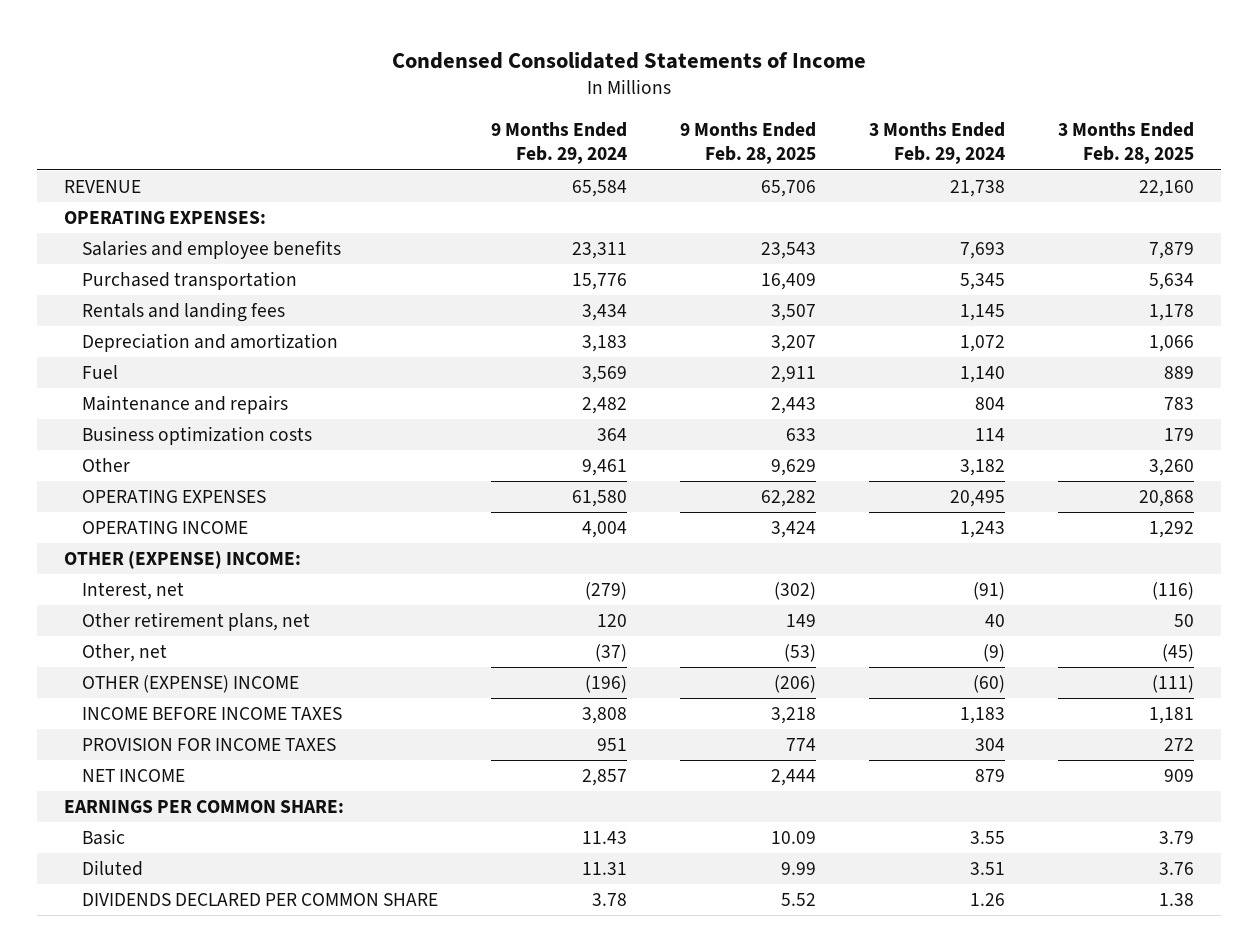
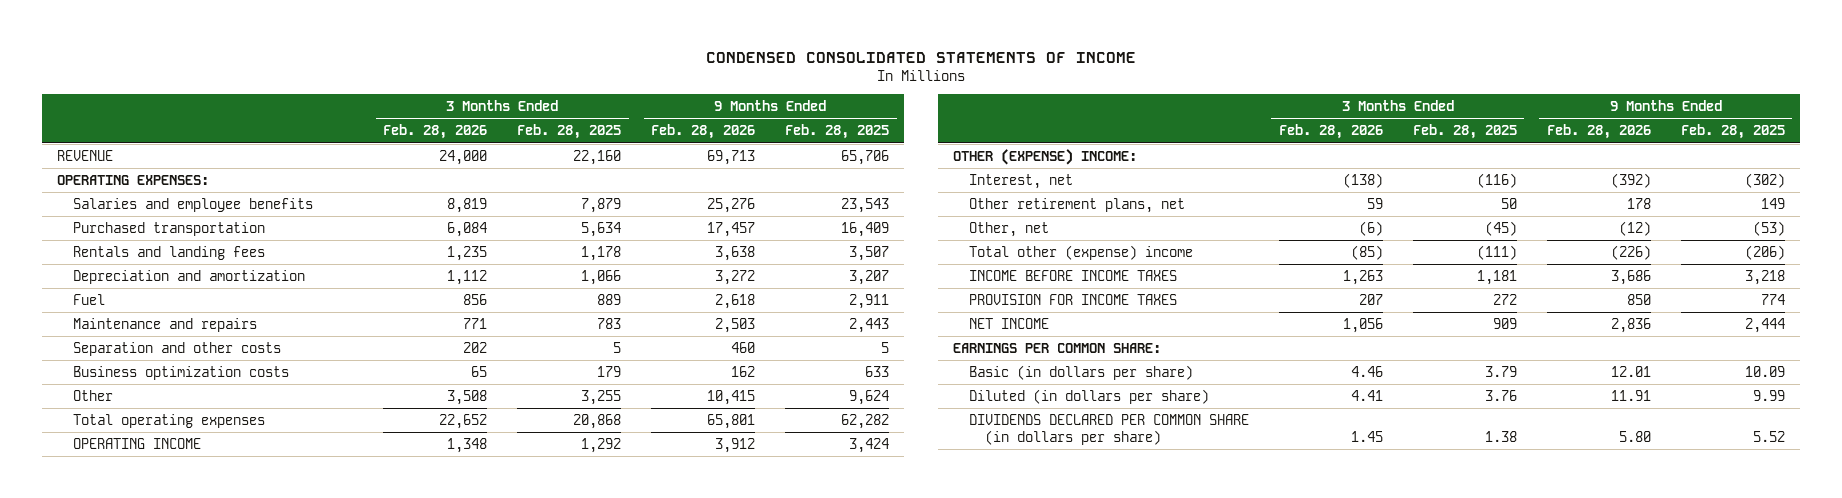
[391,51,866,69] Condensed Consolidated Statements of Income -> [705,51,1136,63] CONDENSED CONSOLIDATED STATEMENTS OF INCOME
[490,121,627,165] 9 Months Ended Feb. 29, 2024 -> none
[868,121,1005,165] 3 Months Ended Feb. 29, 2024 -> none
none -> [383,124,488,140] Feb. 28, 2026
none -> [651,124,756,140] Feb. 28, 2026
none -> [73,341,282,356] Separation and other costs
[770,459,816,477] 9,629 -> [849,389,890,405] 9,624
[1148,459,1194,477] 3,260 -> [581,389,622,405] 3,255
[81,490,266,504] OPERATING EXPENSES -> [73,413,266,428] Total operating expenses
[81,675,299,694] OTHER (EXPENSE) INCOME -> [968,244,1193,260] Total other (expense) income
[81,829,125,846] Basic -> [968,364,1193,380] Basic (in dollars per share)
[81,860,143,877] Diluted -> [968,388,1209,404] Diluted (in dollars per share)
[81,893,438,907] DIVIDENDS DECLARED PER COMMON SHARE -> [968,413,1249,445] DIVIDENDS DECLARED PER COMMON SHARE (in dollars per share)

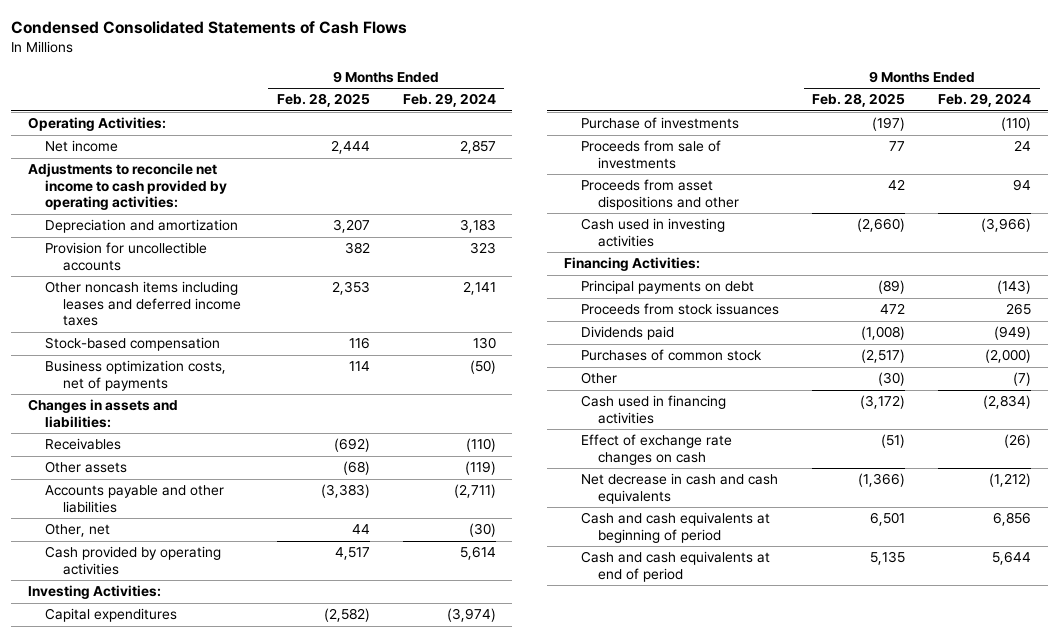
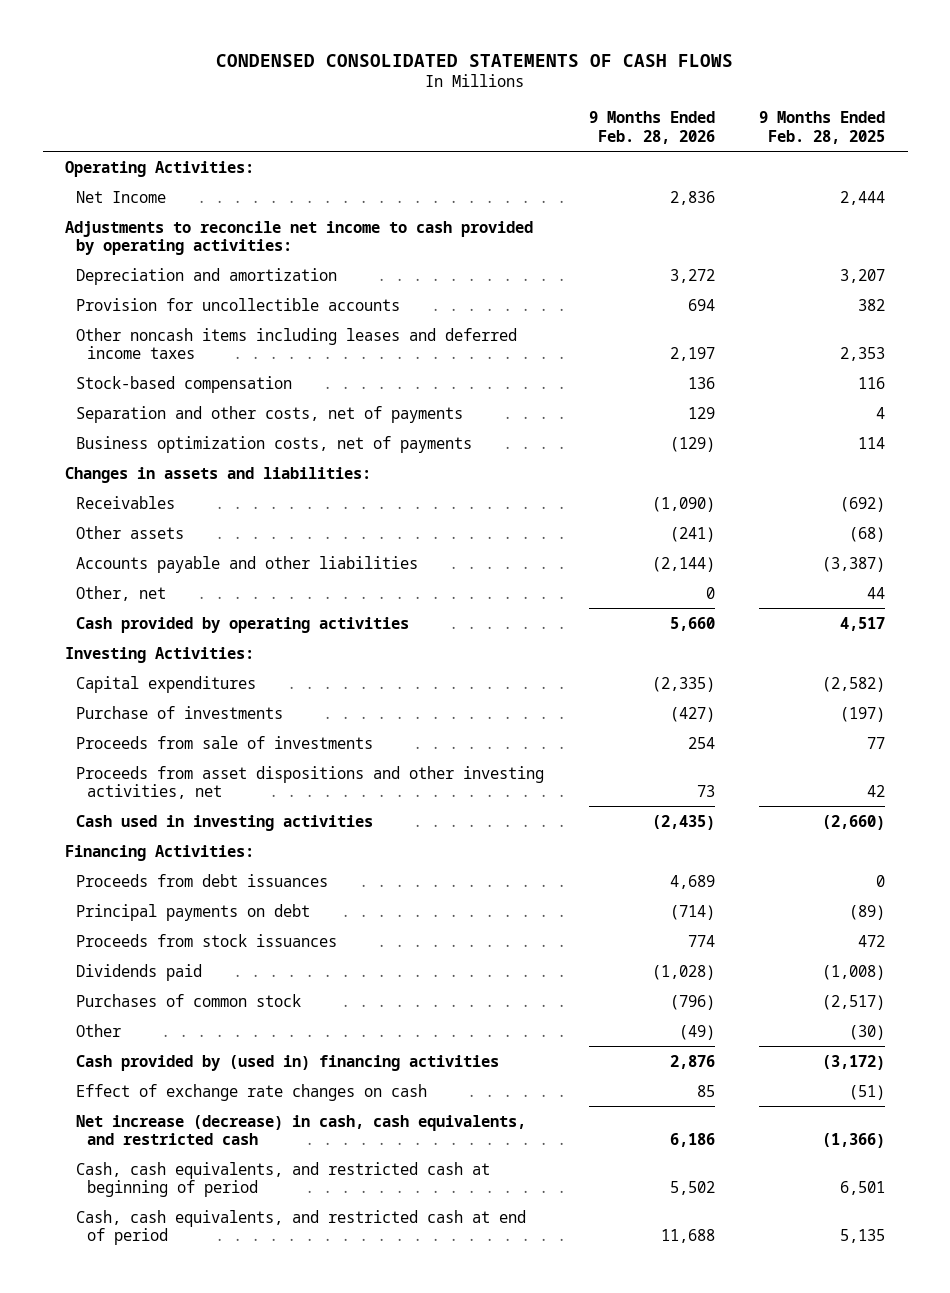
[11,20,408,34] Condensed Consolidated Statements of Cash Flows -> [216,53,734,67] CONDENSED CONSOLIDATED STATEMENTS OF CASH FLOWS
[402,93,496,108] Feb. 29, 2024 -> none
none -> [588,111,715,144] 9 Months Ended Feb. 28, 2026
[45,140,119,153] Net income -> [76,190,167,203] Net Income
none -> [76,405,464,423] Separation and other costs, net of payments
[320,484,370,499] (3,383) -> [822,556,886,572] (3,387)
[581,179,740,210] Proceeds from asset dispositions and other -> [76,765,545,799] Proceeds from asset dispositions and other investing activities, net
none -> [76,873,329,887] Proceeds from debt issuances
[581,395,727,424] Cash used in financing activities -> [76,1054,500,1071] Cash provided by (used in) financing activities
[581,473,779,504] Net decrease in cash and cash equivalents -> [76,1114,527,1145] Net increase (decrease) in cash, cash equivalents, and restricted cash
[581,512,771,543] Cash and cash equivalents at beginning of period -> [76,1161,491,1197] Cash, cash equivalents, and restricted cash at beginning of period
[581,551,771,582] Cash and cash equivalents at end of period -> [76,1209,527,1245] Cash, cash equivalents, and restricted cash at end of period

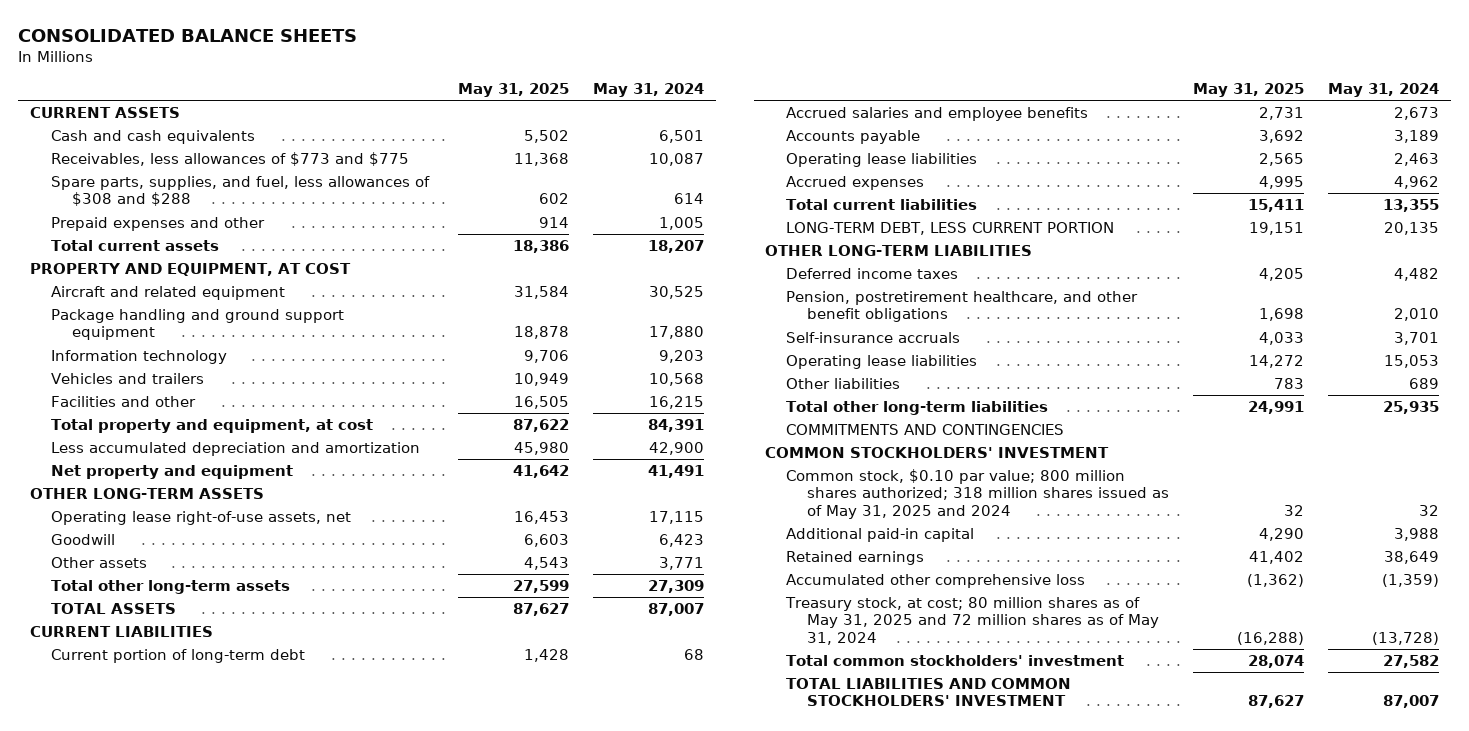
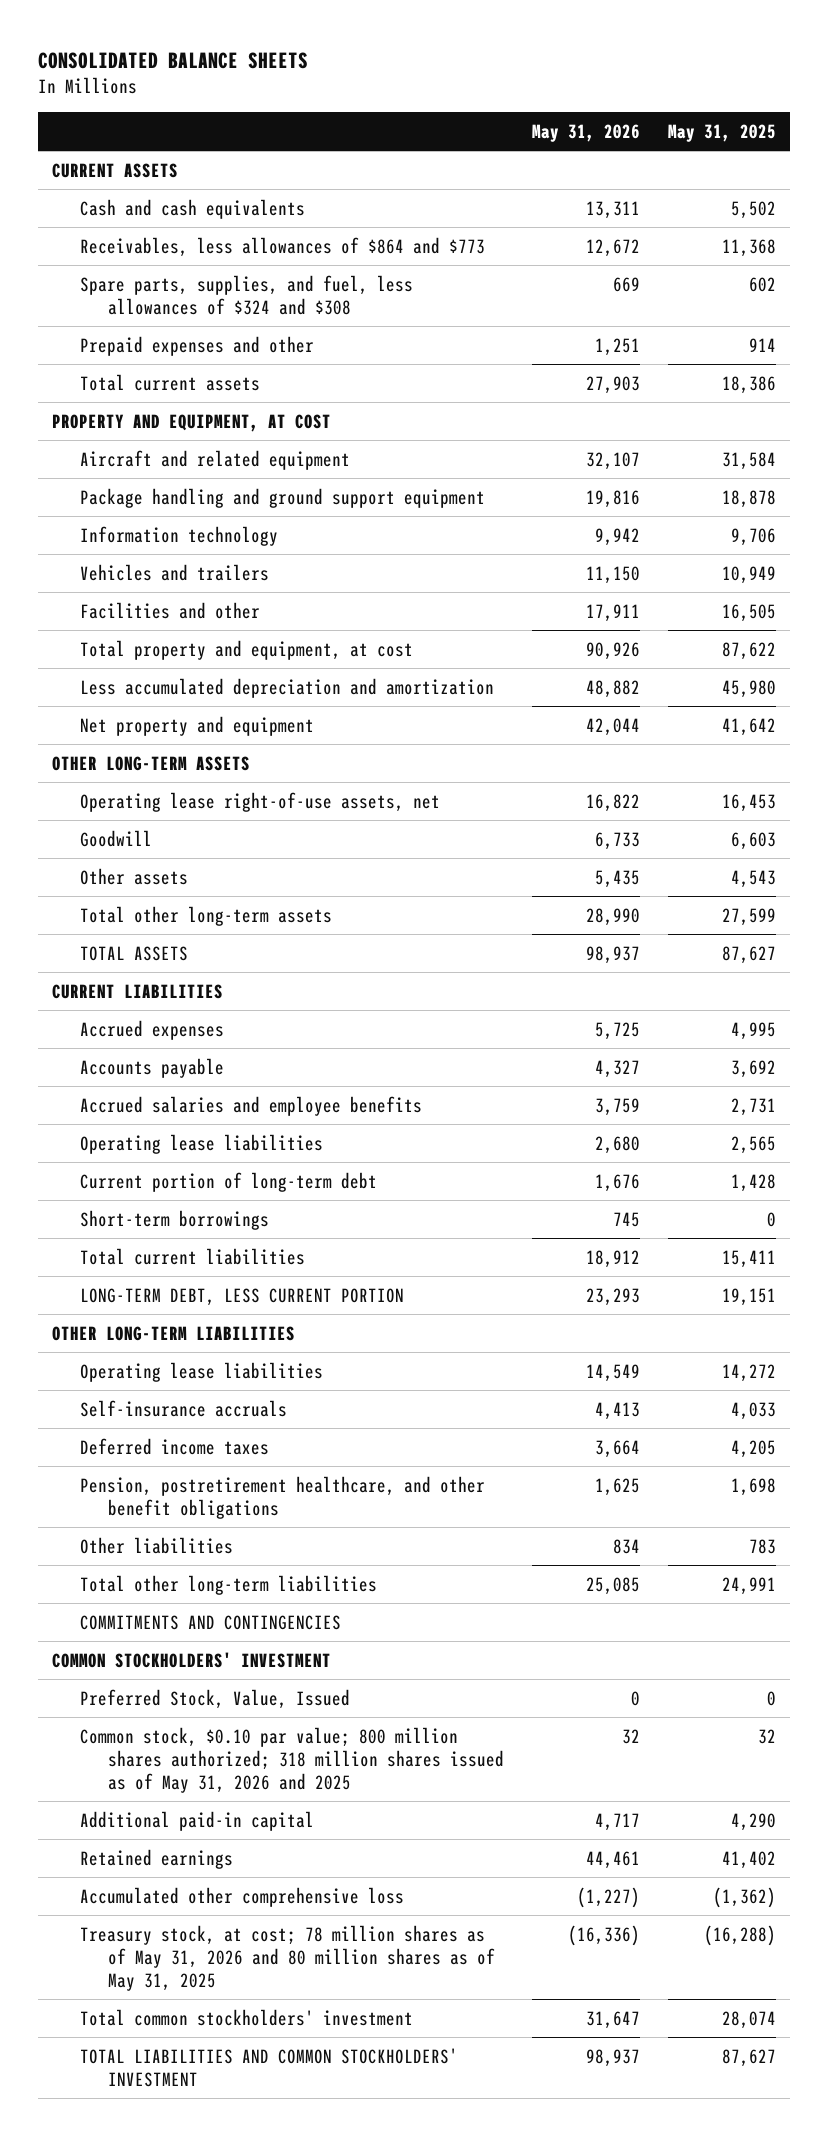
[593,83,705,98] May 31, 2024 -> none
none -> [532,124,641,143] May 31, 2026
[51,152,410,167] Receivables, less allowances of $773 and $775 -> [80,236,486,257] Receivables, less allowances of $864 and $773
[51,176,431,207] Spare parts, supplies, and fuel, less allowances of $308 and $288 -> [80,274,414,315] Spare parts, supplies, and fuel, less allowances of $324 and $308
[786,176,925,191] Accrued expenses -> [80,1019,225,1040] Accrued expenses
[786,107,1089,122] Accrued salaries and employee benefits -> [80,1095,423,1116] Accrued salaries and employee benefits
[51,649,306,664] Current portion of long-term debt -> [80,1171,378,1192] Current portion of long-term debt
none -> [80,1209,270,1230] Short-term borrowings
[786,355,978,370] Operating lease liabilities -> [80,1361,324,1382] Operating lease liabilities
[786,332,961,344] Self-insurance accruals -> [80,1399,288,1417] Self-insurance accruals
none -> [80,1688,351,1709] Preferred Stock, Value, Issued
[786,469,1170,519] Common stock, $0.10 par value; 800 million shares authorized; 318 million shares issued as of May 31, 2025 and 2024 -> [80,1726,505,1793] Common stock, $0.10 par value; 800 million shares authorized; 318 million shares issued as of May 31, 2026 and 2025
[785,597,1160,645] Treasury stock, at cost; 80 million shares as of May 31, 2025 and 72 million shares as of May 31, 2024 -> [80,1924,496,1991] Treasury stock, at cost; 78 million shares as of May 31, 2026 and 80 million shares as of May 31, 2025

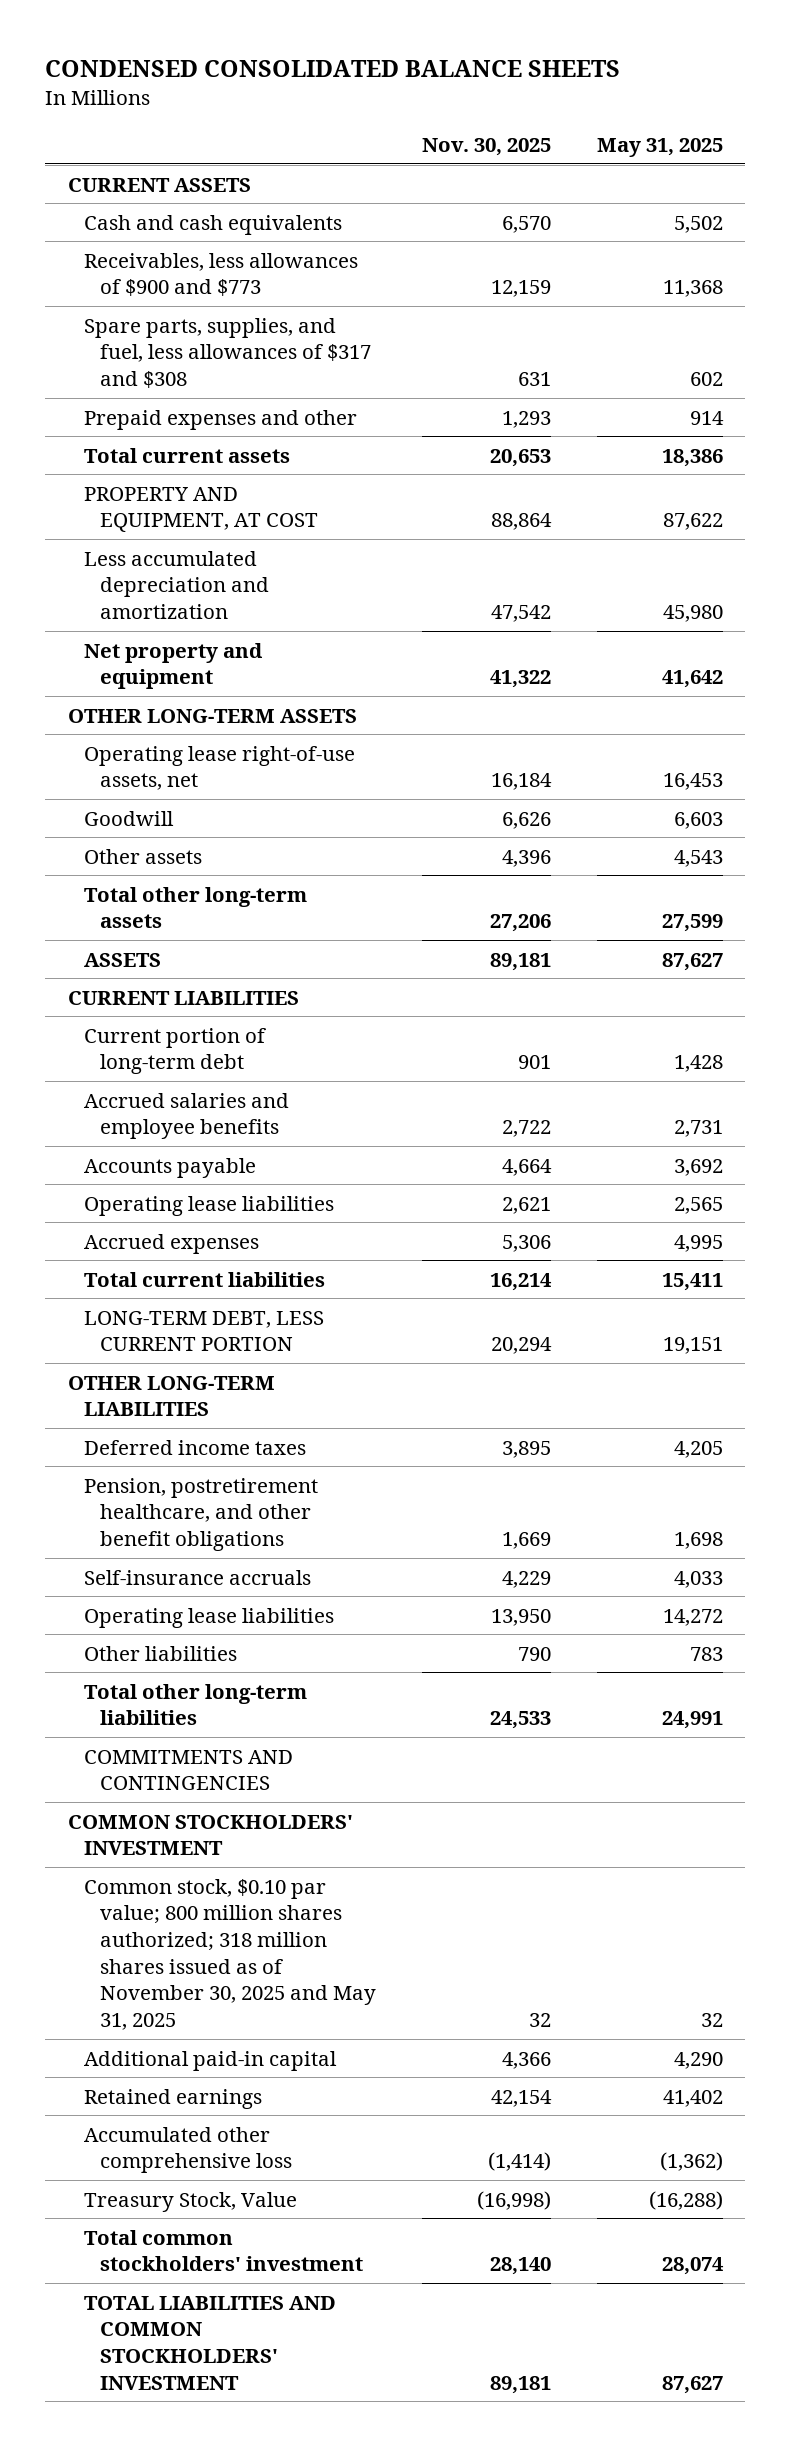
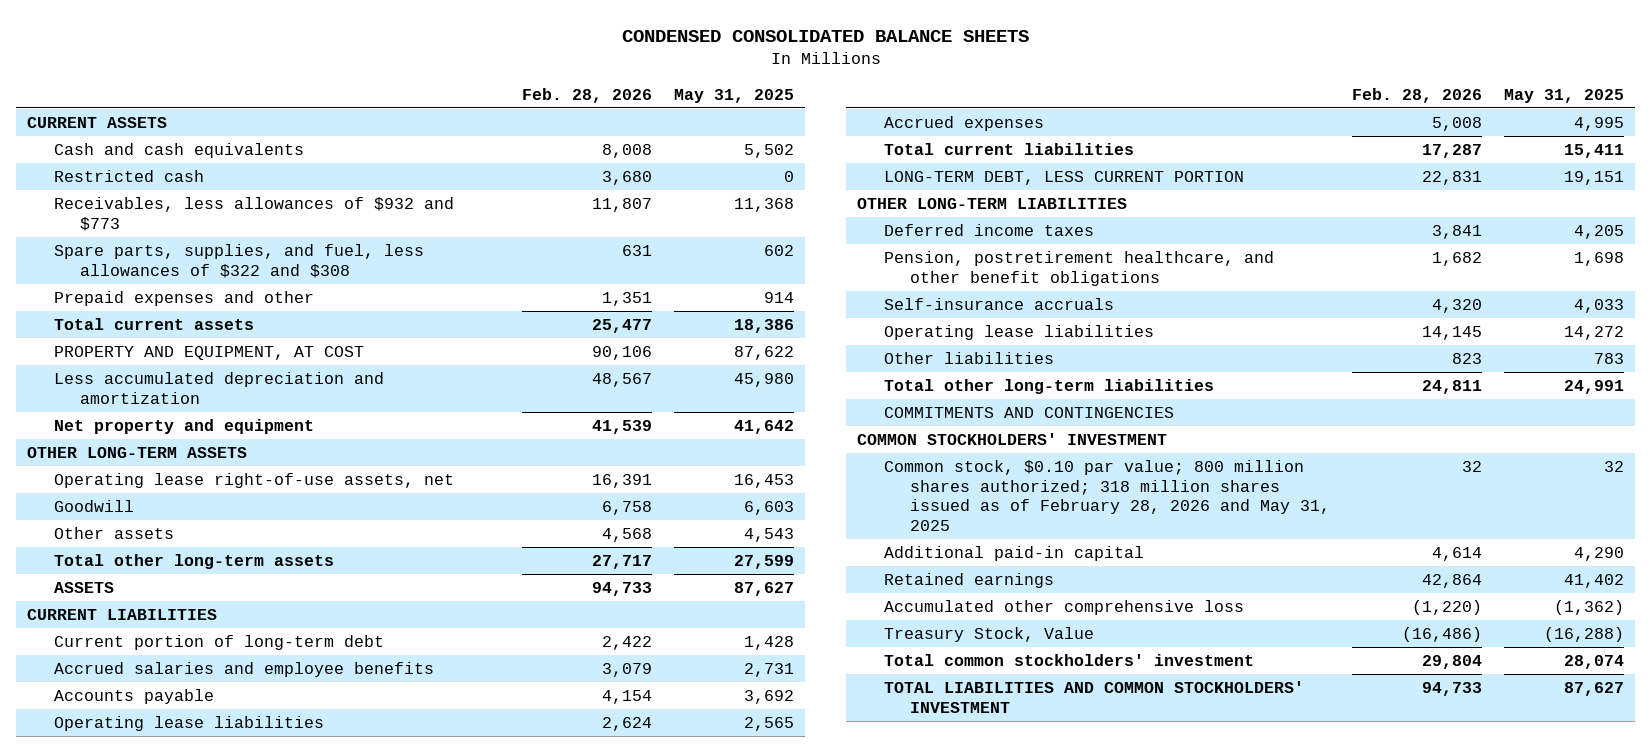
[421,138,551,157] Nov. 30, 2025 -> none
none -> [521,87,652,103] Feb. 28, 2026
none -> [53,170,204,183] Restricted cash
[84,252,359,297] Receivables, less allowances of $900 and $773 -> [53,197,454,231] Receivables, less allowances of $932 and $773
[84,317,372,388] Spare parts, supplies, and fuel, less allowances of $317 and $308 -> [53,244,424,278] Spare parts, supplies, and fuel, less allowances of $322 and $308
[84,1878,377,2030] Common stock, $0.10 par value; 800 million shares authorized; 318 million shares issued as of November 30, 2025 and May 31, 2025 -> [883,460,1330,532] Common stock, $0.10 par value; 800 million shares authorized; 318 million shares issued as of February 28, 2026 and May 31, 2025

